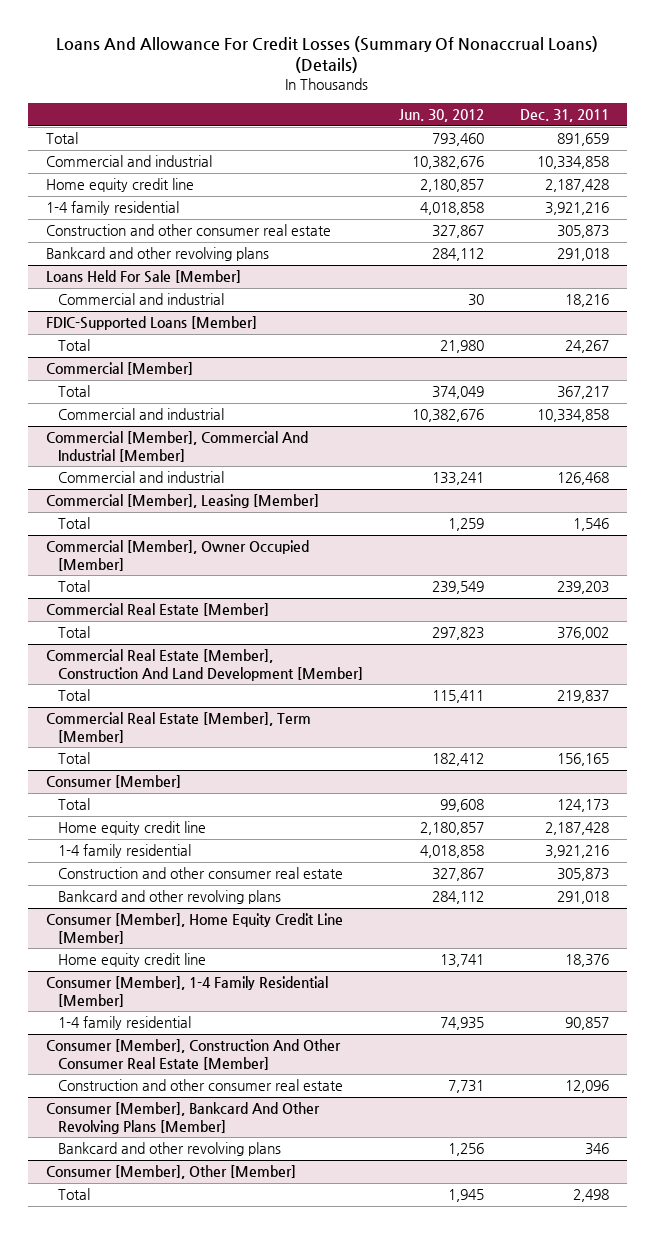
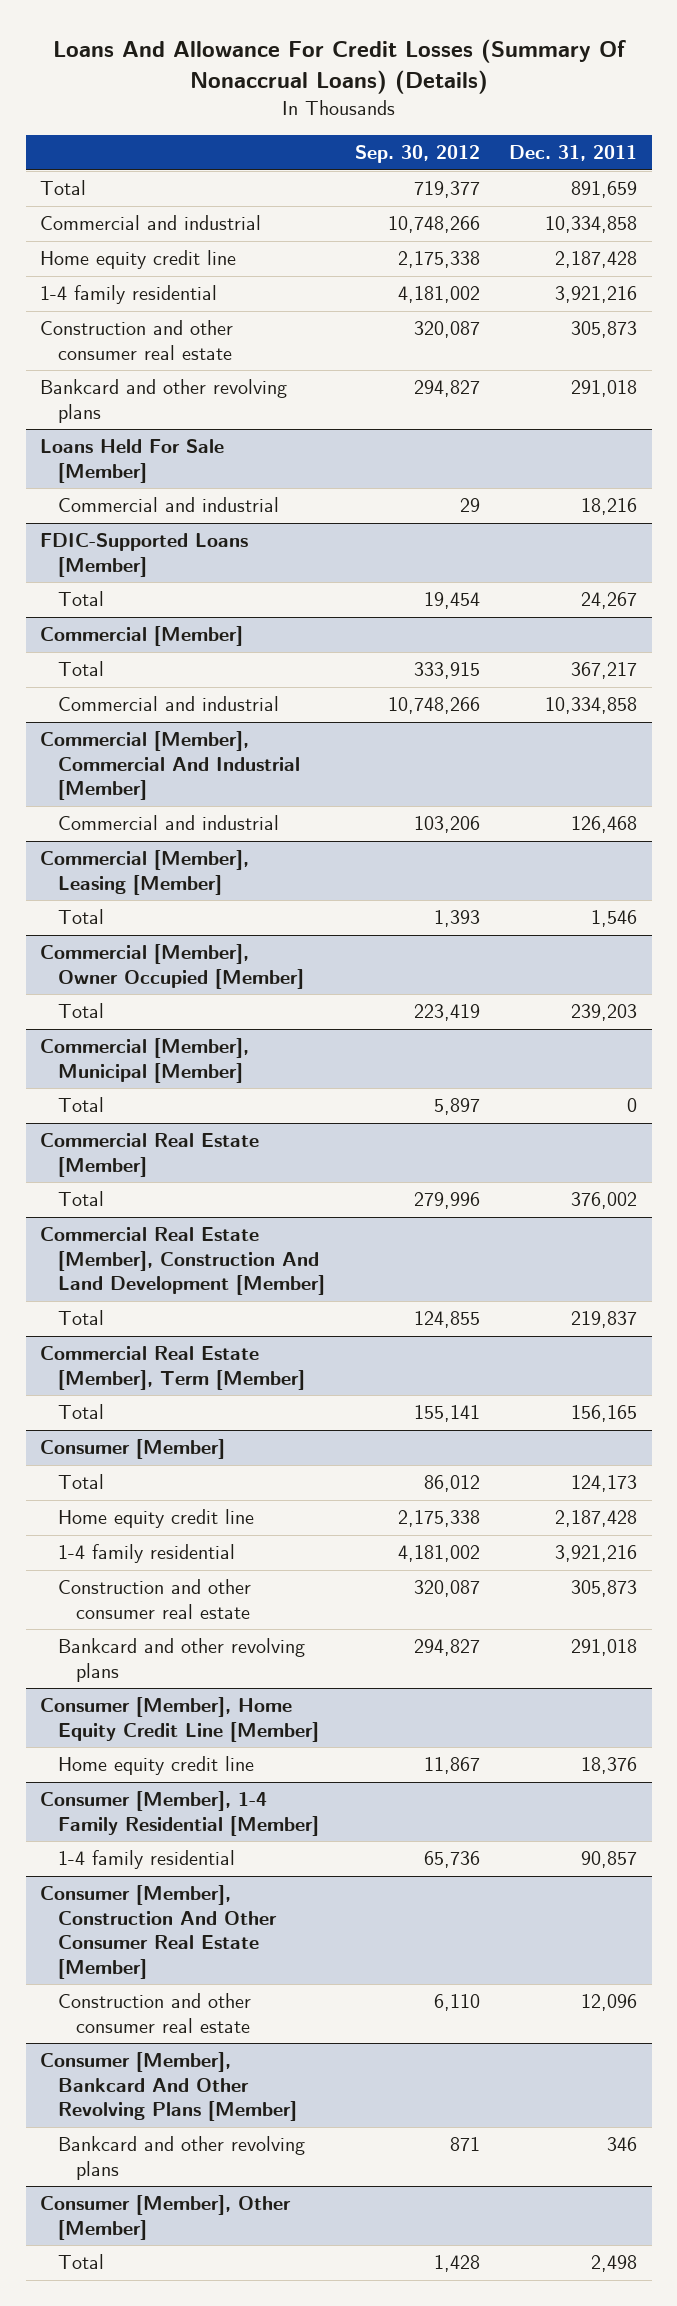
[398,108,484,122] Jun. 30, 2012 -> none
none -> [354,145,480,164] Sep. 30, 2012
none -> [40,1038,250,1083] Commercial [Member], Municipal [Member]
none -> [58,1097,105,1113] Total

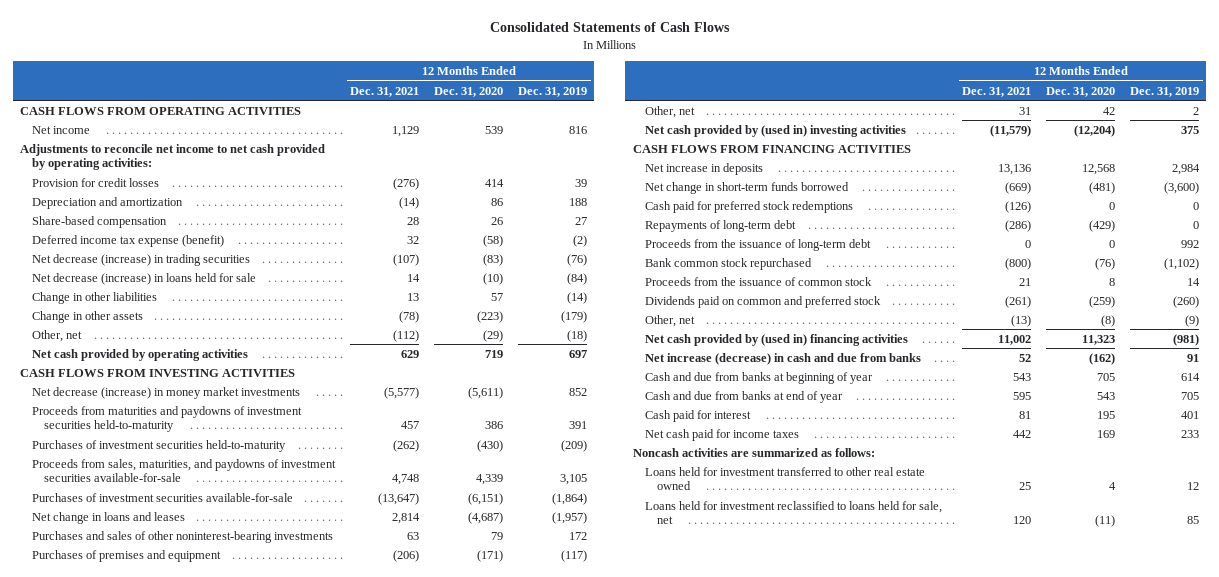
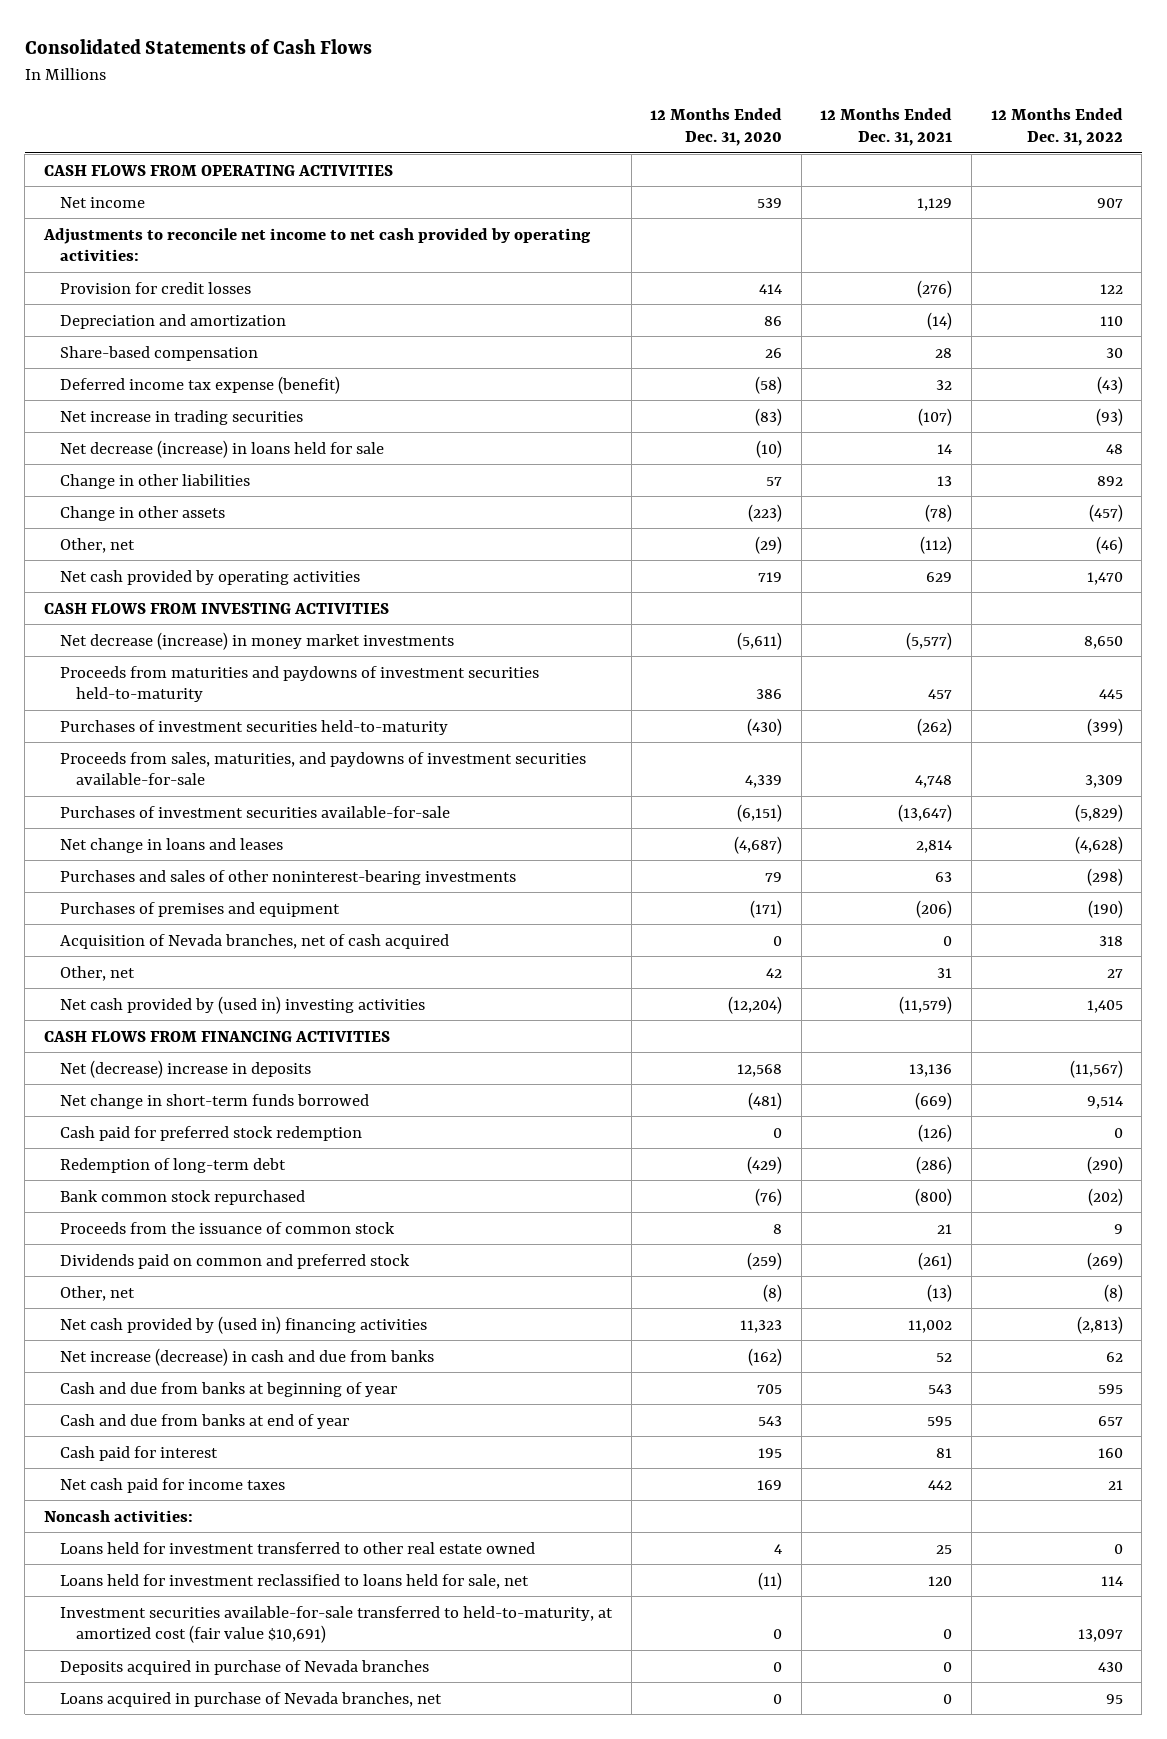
[517,86,587,97] Dec. 31, 2019 -> none
none -> [990,107,1123,146] 12 Months Ended Dec. 31, 2022
[32,253,251,266] Net decrease (increase) in trading securities -> [59,409,303,425] Net increase in trading securities
none -> [59,933,449,949] Acquisition of Nevada branches, net of cash acquired
[644,162,763,175] Net increase in deposits -> [59,1059,311,1078] Net (decrease) increase in deposits
[644,238,871,251] Proceeds from the issuance of long-term debt -> none
[644,200,853,213] Cash paid for preferred stock redemptions -> [59,1125,362,1141] Cash paid for preferred stock redemption
[644,219,796,232] Repayments of long-term debt -> [59,1157,286,1173] Redemption of long-term debt
[632,447,875,457] Noncash activities are summarized as follows: -> [44,1509,194,1522] Noncash activities:
none -> [59,1605,613,1644] Investment securities available-for-sale transferred to held-to-maturity, at amortized cost (fair value $10,691)
none -> [59,1659,429,1675] Deposits acquired in purchase of Nevada branches
none -> [59,1691,442,1707] Loans acquired in purchase of Nevada branches, net

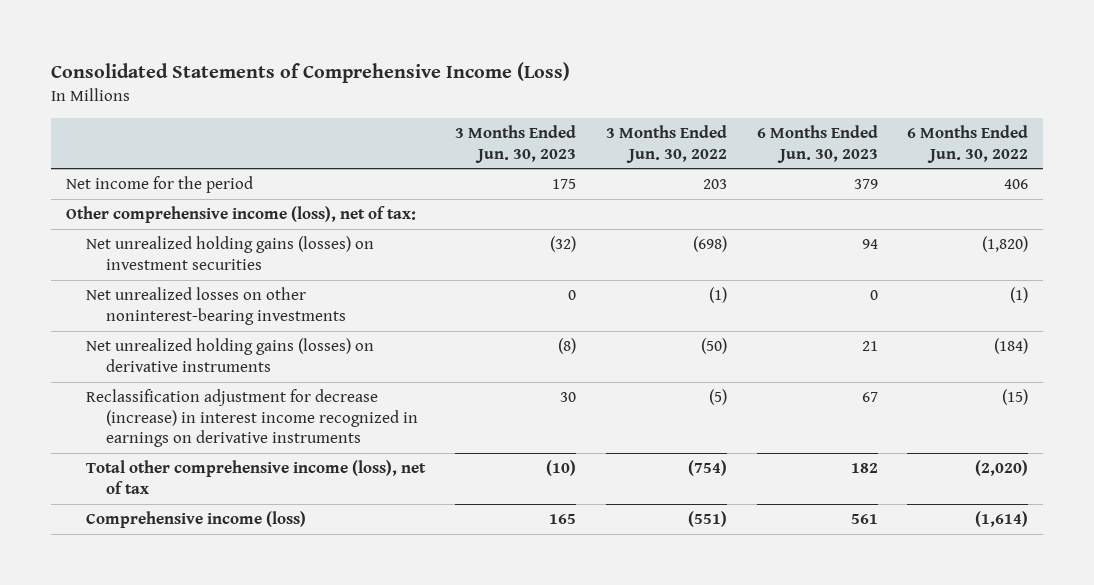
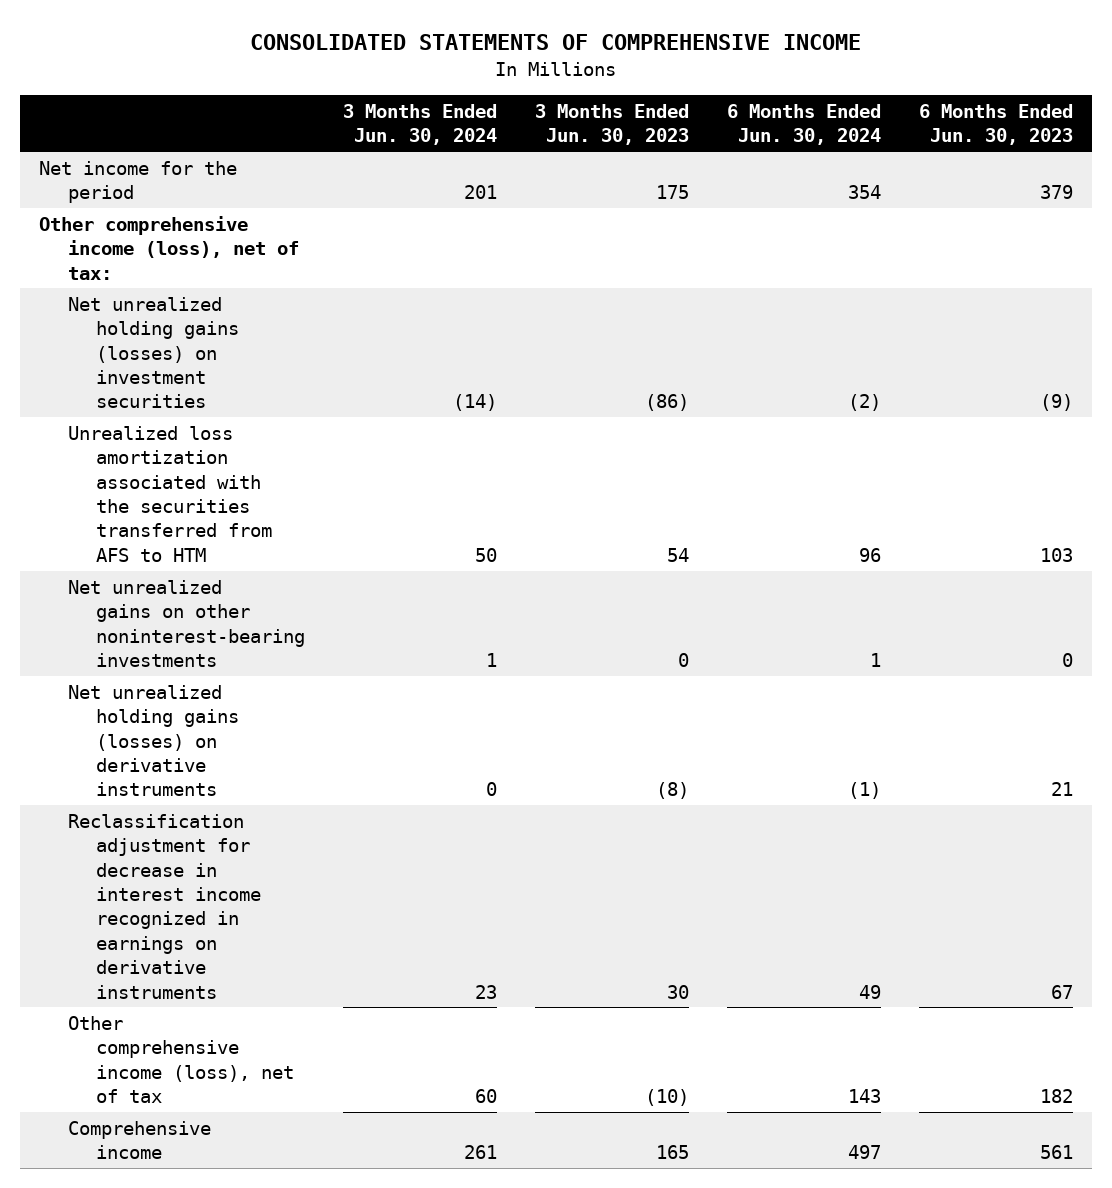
[51,61,571,83] Consolidated Statements of Comprehensive Income (Loss) -> [250,33,862,50] CONSOLIDATED STATEMENTS OF COMPREHENSIVE INCOME
[605,124,727,163] 3 Months Ended Jun. 30, 2022 -> none
[907,124,1029,163] 6 Months Ended Jun. 30, 2022 -> none
none -> [343,103,498,146] 3 Months Ended Jun. 30, 2024
none -> [727,103,882,146] 6 Months Ended Jun. 30, 2024
[549,236,576,253] (32) -> [645,394,690,412] (86)
[861,239,878,250] 94 -> [1040,394,1074,412] (9)
none -> [67,425,273,562] Unrealized loss amortization associated with the securities transferred from AFS to HTM
[85,287,346,325] Net unrealized losses on other noninterest-bearing investments -> [67,579,306,668] Net unrealized gains on other noninterest-bearing investments
[85,389,418,448] Reclassification adjustment for decrease (increase) in interest income recognized in earnings on derivative instruments -> [67,813,262,999] Reclassification adjustment for decrease in interest income recognized in earnings on derivative instruments
[85,460,426,494] Total other comprehensive income (loss), net of tax -> [67,1015,295,1104] Other comprehensive income (loss), net of tax
[85,511,306,529] Comprehensive income (loss) -> [67,1120,211,1160] Comprehensive income

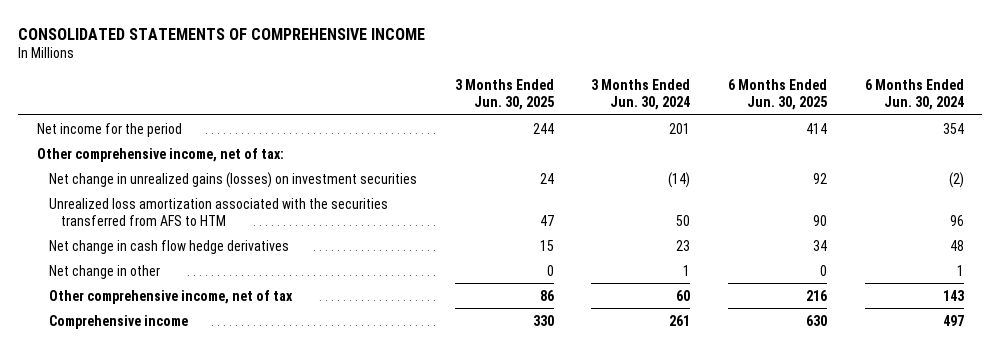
[535,103,690,146] 3 Months Ended Jun. 30, 2023 -> none
[919,103,1074,146] 6 Months Ended Jun. 30, 2023 -> none
none -> [454,78,554,110] 3 Months Ended Jun. 30, 2025
none -> [727,78,827,110] 6 Months Ended Jun. 30, 2025
[38,215,299,280] Other comprehensive income (loss), net of tax: -> [36,147,284,162] Other comprehensive income, net of tax:
[67,296,240,409] Net unrealized holding gains (losses) on investment securities -> [48,171,417,188] Net change in unrealized gains (losses) on investment securities
[67,579,306,668] Net unrealized gains on other noninterest-bearing investments -> none
[67,684,240,797] Net unrealized holding gains (losses) on derivative instruments -> none
[67,813,262,999] Reclassification adjustment for decrease in interest income recognized in earnings on derivative instruments -> none
none -> [48,239,289,254] Net change in cash flow hedge derivatives
none -> [48,264,160,279] Net change in other
[67,1015,295,1104] Other comprehensive income (loss), net of tax -> [48,289,293,304] Other comprehensive income, net of tax

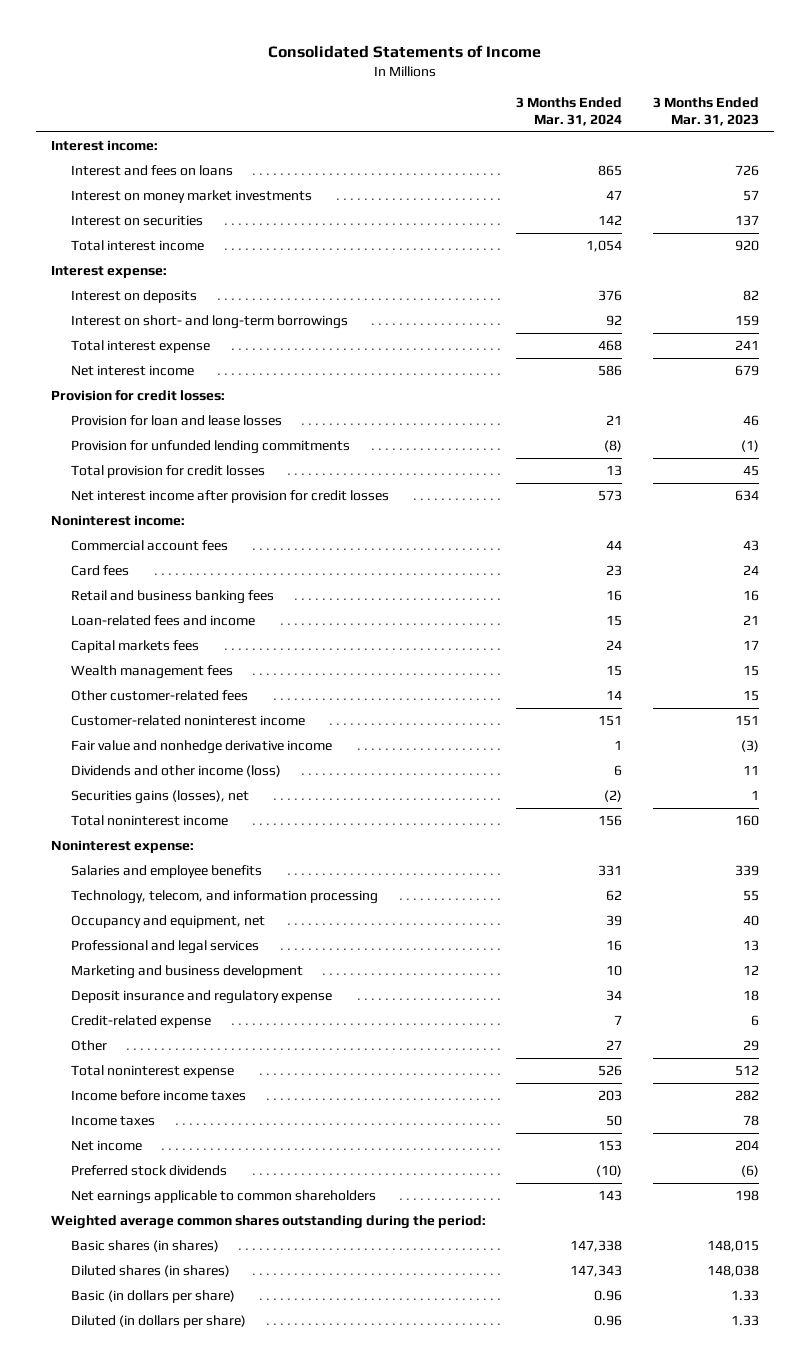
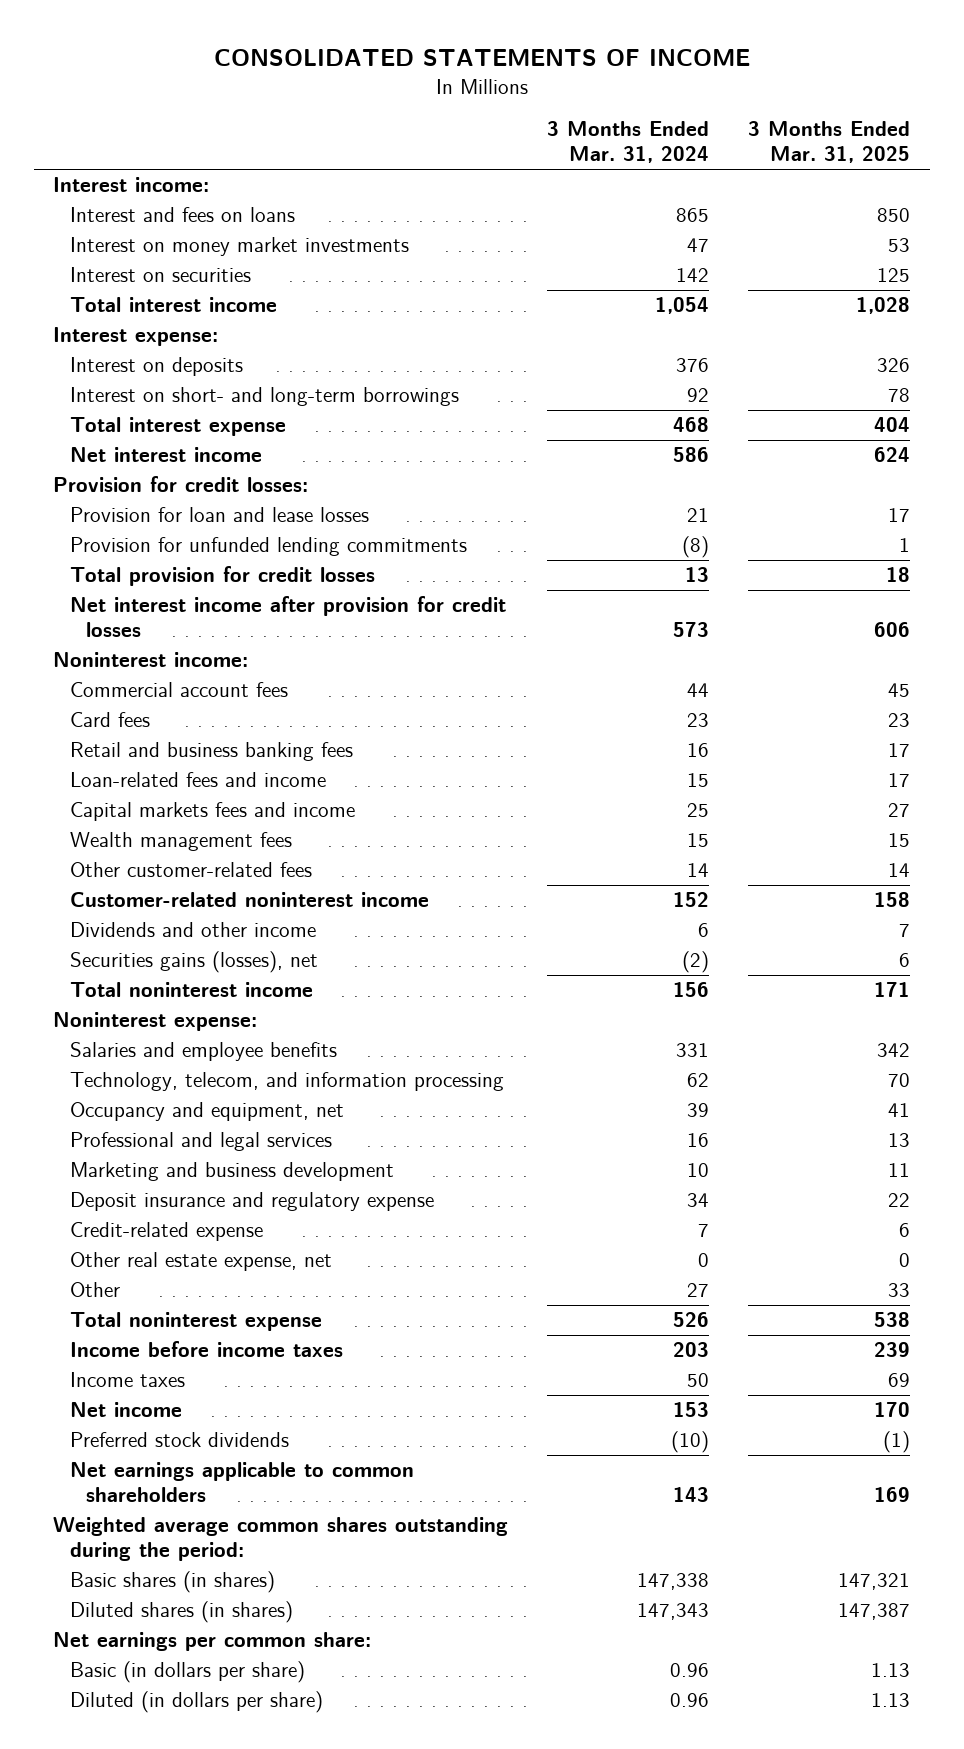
[267,45,541,59] Consolidated Statements of Income -> [213,48,750,66] CONSOLIDATED STATEMENTS OF INCOME
[652,97,759,126] 3 Months Ended Mar. 31, 2023 -> none
none -> [748,121,911,164] 3 Months Ended Mar. 31, 2025
[71,640,200,654] Capital markets fees -> [69,802,355,822] Capital markets fees and income
[606,640,623,651] 24 -> [687,803,710,818] 25
[71,740,333,755] Fair value and nonhedge derivative income -> none
[598,715,623,727] 151 -> [673,892,710,908] 152
[71,765,282,778] Dividends and other income (loss) -> [69,922,316,938] Dividends and other income
none -> [69,1252,332,1272] Other real estate expense, net
none -> [53,1632,372,1652] Net earnings per common share:

